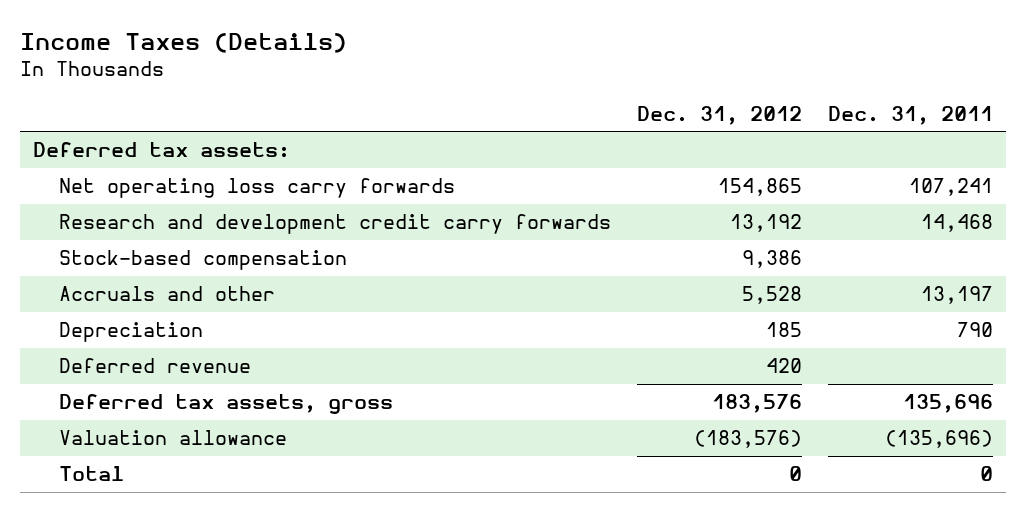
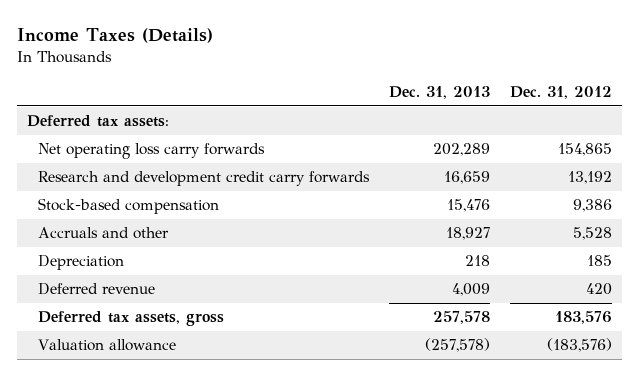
[828,105,994,125] Dec. 31, 2011 -> none
none -> [389,85,491,99] Dec. 31, 2013
[59,466,125,482] Total -> none

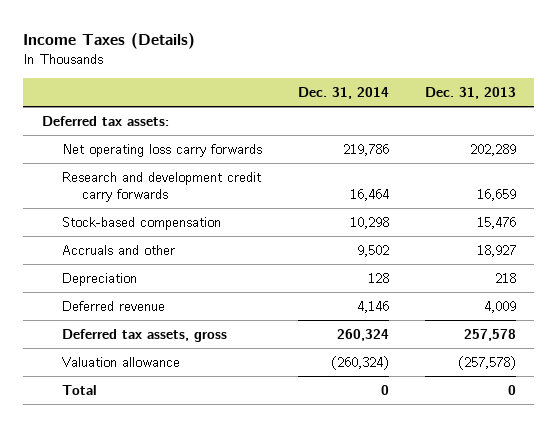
[509,85,612,99] Dec. 31, 2012 -> none
none -> [297,87,389,100] Dec. 31, 2014
none -> [61,384,97,395] Total

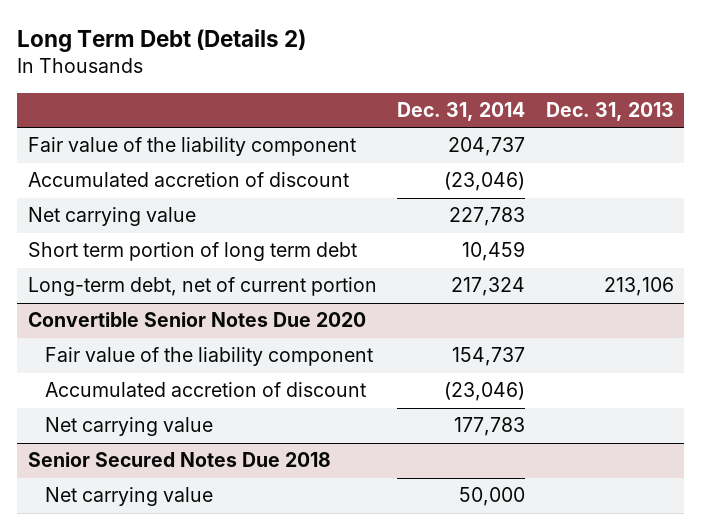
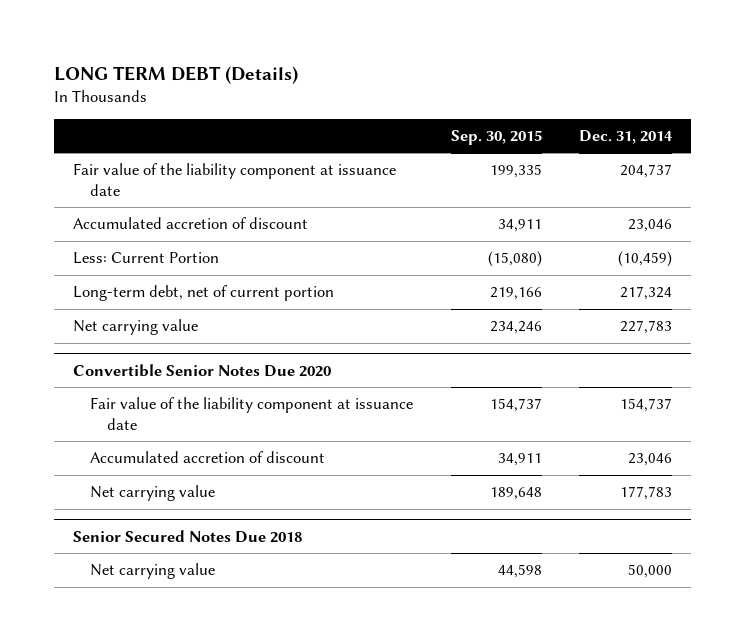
[17,29,307,53] Long Term Debt (Details 2) -> [54,65,299,84] LONG TERM DEBT (Details)
[546,102,675,122] Dec. 31, 2013 -> none
none -> [450,129,542,145] Sep. 30, 2015
[27,242,357,262] Short term portion of long term debt -> none
[27,137,356,157] Fair value of the liability component -> [72,163,396,196] Fair value of the liability component at issuance date
[444,172,526,192] (23,046) -> [628,219,673,233] 23,046
none -> [72,252,219,265] Less: Current Portion
[27,207,196,227] Net carrying value -> [72,319,198,336] Net carrying value
[45,347,374,367] Fair value of the liability component -> [89,397,413,430] Fair value of the liability component at issuance date
[444,382,526,402] (23,046) -> [628,453,673,467] 23,046

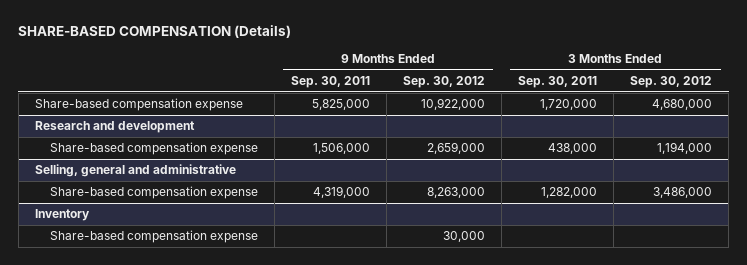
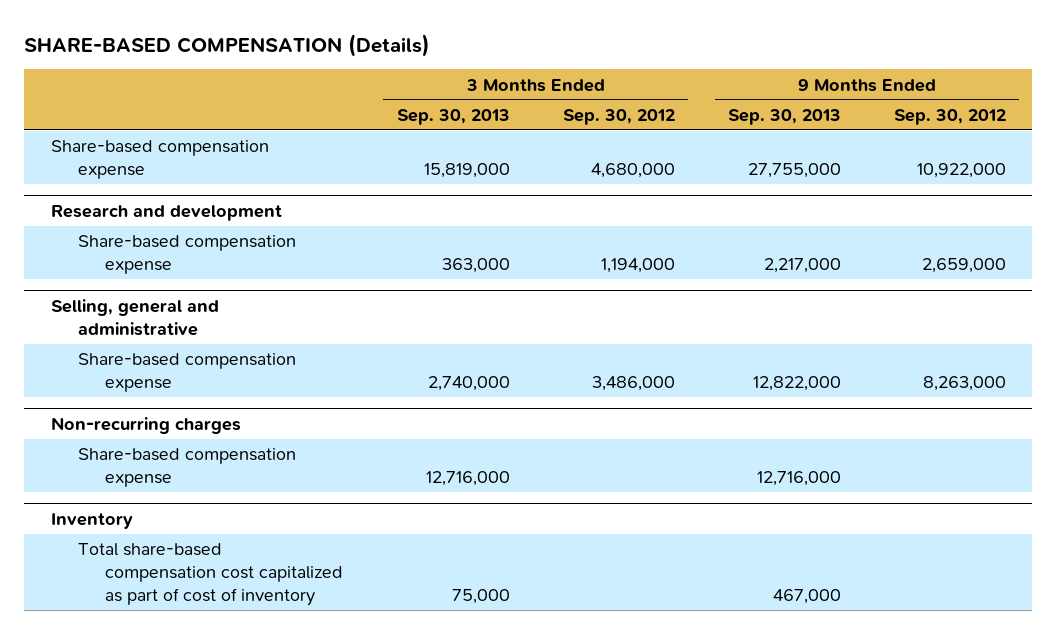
[291,76,371,89] Sep. 30, 2011 -> none
[518,76,598,89] Sep. 30, 2011 -> none
none -> [396,108,510,125] Sep. 30, 2013
none -> [727,108,841,125] Sep. 30, 2013
none -> [50,416,241,434] Non-recurring charges
none -> [78,448,297,488] Share-based compensation expense
[50,230,259,244] Share-based compensation expense -> none
none -> [78,543,344,606] Total share-based compensation cost capitalized as part of cost of inventory

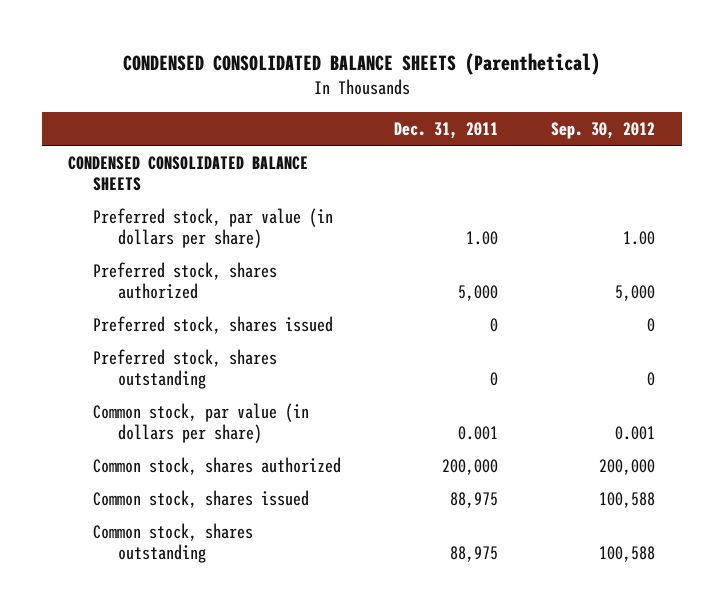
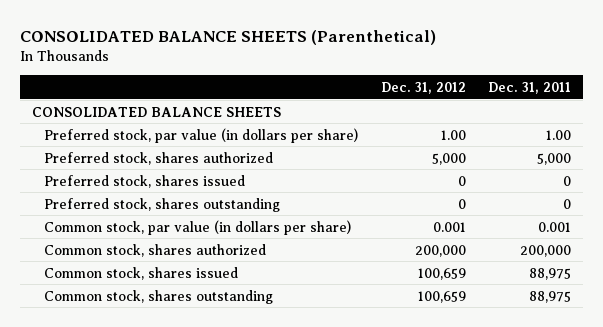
[122,52,600,75] CONDENSED CONSOLIDATED BALANCE SHEETS (Parenthetical) -> [20,30,437,46] CONSOLIDATED BALANCE SHEETS (Parenthetical)
[551,121,656,139] Sep. 30, 2012 -> none
none -> [380,82,466,95] Dec. 31, 2012
[68,155,309,192] CONDENSED CONSOLIDATED BALANCE SHEETS -> [31,106,281,117] CONSOLIDATED BALANCE SHEETS

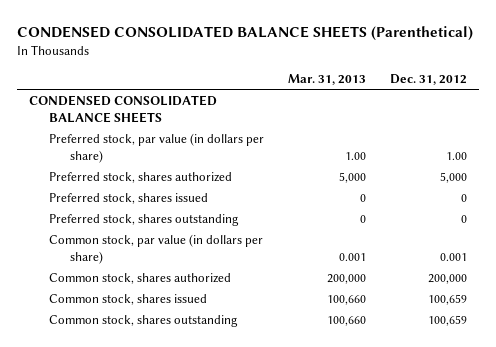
[20,30,437,46] CONSOLIDATED BALANCE SHEETS (Parenthetical) -> [17,26,474,42] CONDENSED CONSOLIDATED BALANCE SHEETS (Parenthetical)
[488,82,572,95] Dec. 31, 2011 -> none
none -> [288,74,367,86] Mar. 31, 2013
[31,106,281,117] CONSOLIDATED BALANCE SHEETS -> [29,94,218,123] CONDENSED CONSOLIDATED BALANCE SHEETS

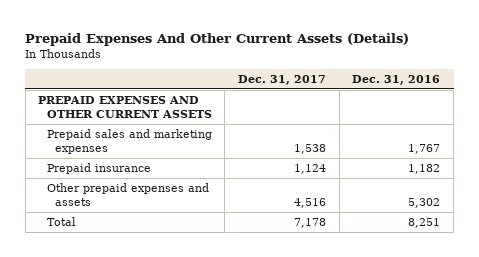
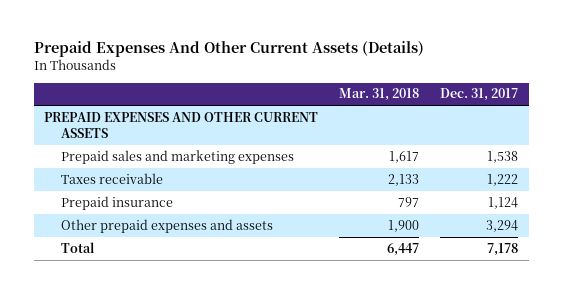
[352,74,441,85] Dec. 31, 2016 -> none
none -> [339,88,420,102] Mar. 31, 2018
none -> [61,172,164,184] Taxes receivable
[293,198,326,209] 4,516 -> [486,219,519,232] 3,294

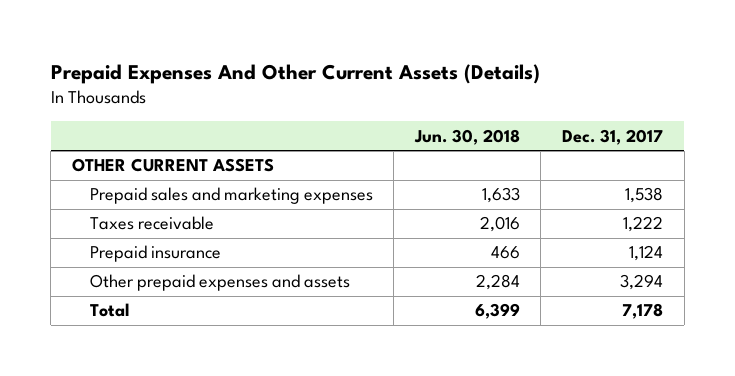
[339,88,420,102] Mar. 31, 2018 -> none
none -> [413,128,520,145] Jun. 30, 2018
[44,111,319,139] PREPAID EXPENSES AND OTHER CURRENT ASSETS -> [71,158,274,173] OTHER CURRENT ASSETS

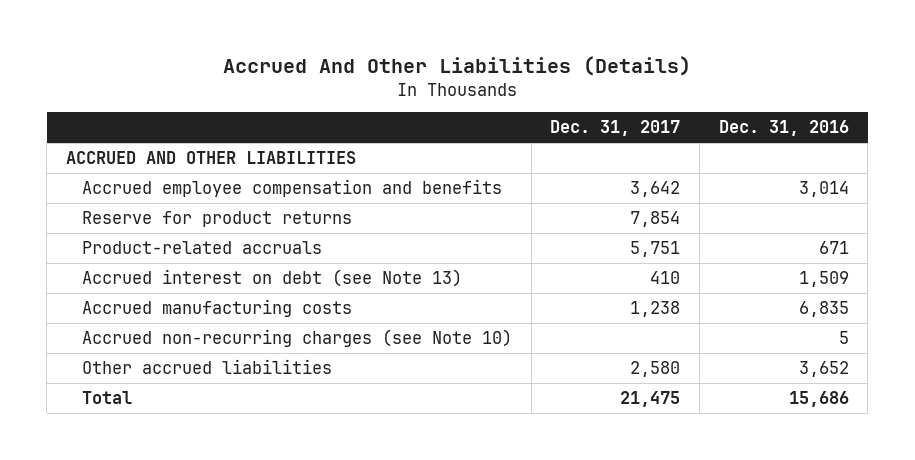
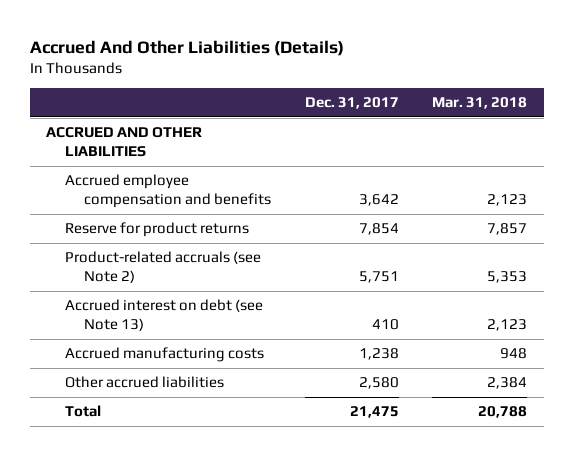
[718,120,849,137] Dec. 31, 2016 -> none
none -> [432,97,528,110] Mar. 31, 2018
[81,240,322,254] Product-related accruals -> [65,251,262,284] Product-related accruals (see Note 2)
[81,328,512,347] Accrued non-recurring charges (see Note 10) -> none

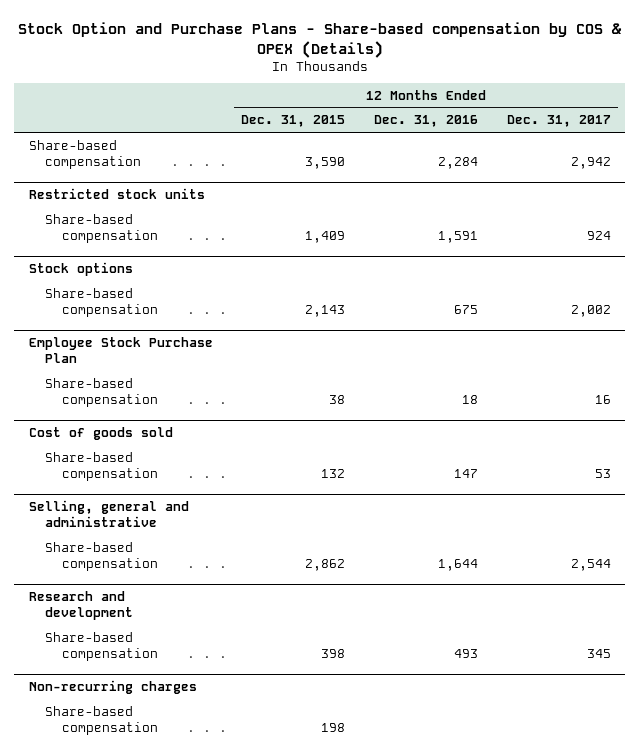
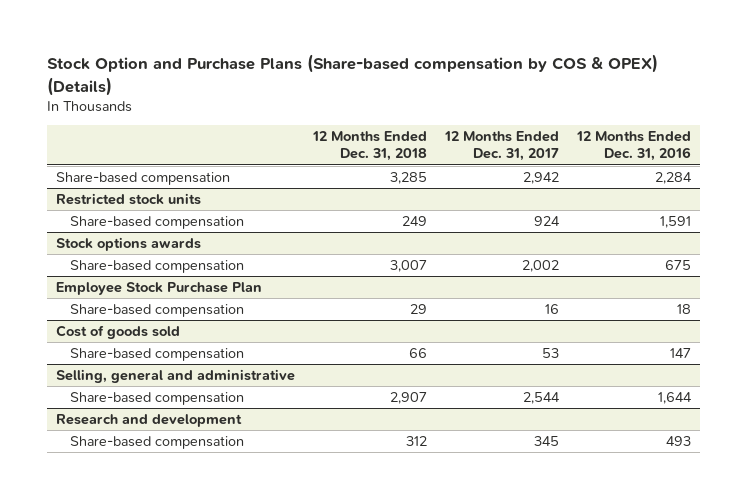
[17,21,622,58] Stock Option and Purchase Plans - Share-based compensation by COS & OPEX (Details) -> [47,54,659,96] Stock Option and Purchase Plans (Share-based compensation by COS & OPEX) (Details)
[241,115,346,128] Dec. 31, 2015 -> none
none -> [312,131,428,162] 12 Months Ended Dec. 31, 2018
[28,261,133,276] Stock options -> [56,237,202,252] Stock options awards
[28,679,197,694] Non-recurring charges -> none
[45,705,159,735] Share-based compensation -> none

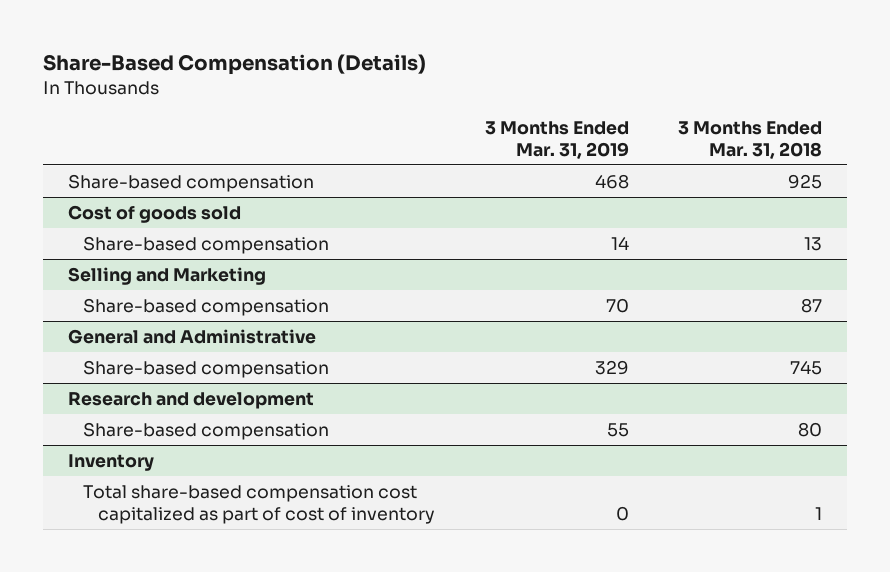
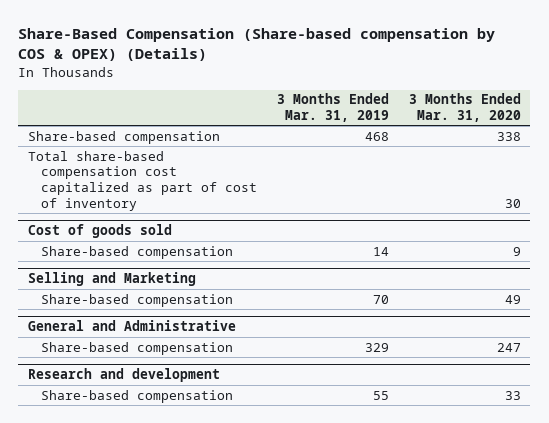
[43,54,427,76] Share-Based Compensation (Details) -> [18,27,496,61] Share-Based Compensation (Share-based compensation by COS & OPEX) (Details)
[678,120,823,159] 3 Months Ended Mar. 31, 2018 -> none
none -> [408,93,521,123] 3 Months Ended Mar. 31, 2020
none -> [28,150,258,212] Total share-based compensation cost capitalized as part of cost of inventory
[67,454,154,472] Inventory -> none
[83,485,436,524] Total share-based compensation cost capitalized as part of cost of inventory -> none

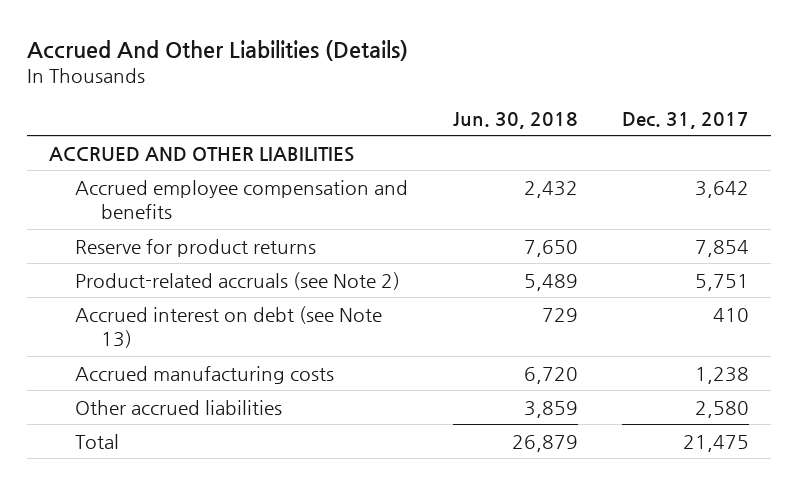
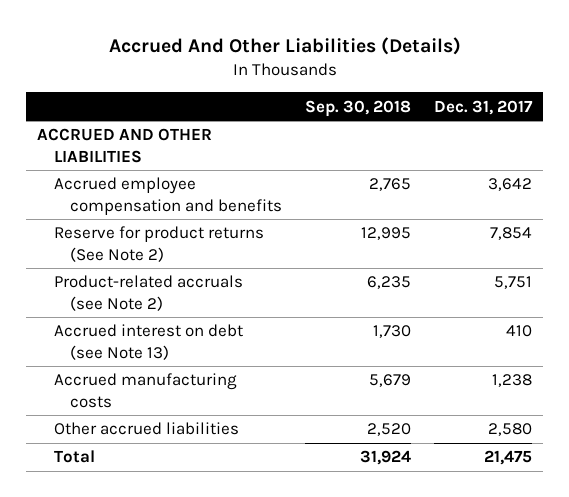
[452,111,578,129] Jun. 30, 2018 -> none
none -> [304,99,411,117] Sep. 30, 2018
[75,238,317,257] Reserve for product returns -> [53,226,264,262] Reserve for product returns (See Note 2)

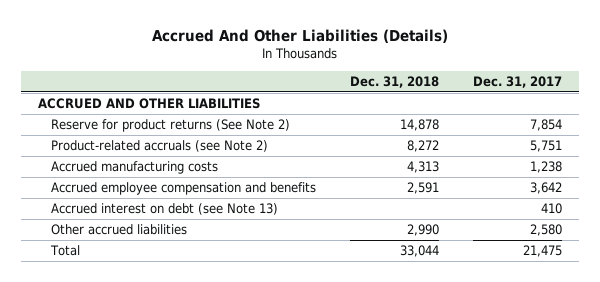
[304,99,411,117] Sep. 30, 2018 -> none
none -> [349,75,439,88] Dec. 31, 2018
[53,177,282,215] Accrued employee compensation and benefits -> [50,182,316,196] Accrued employee compensation and benefits
[53,324,243,360] Accrued interest on debt (see Note 13) -> [50,203,278,216] Accrued interest on debt (see Note 13)

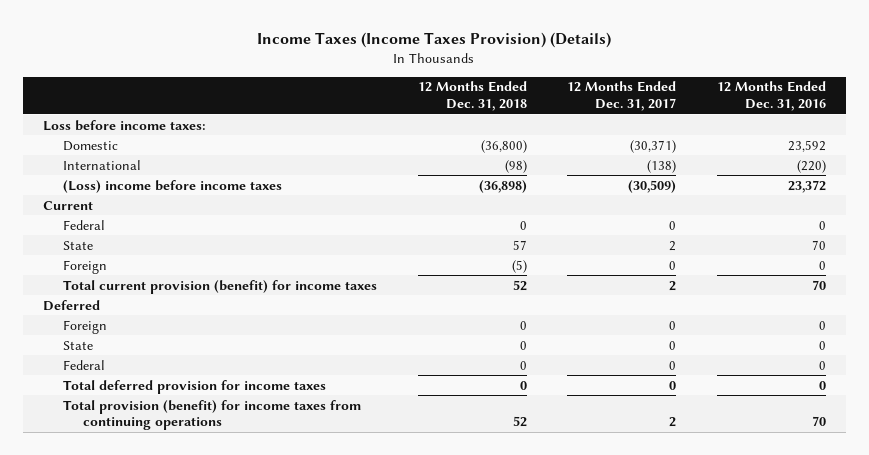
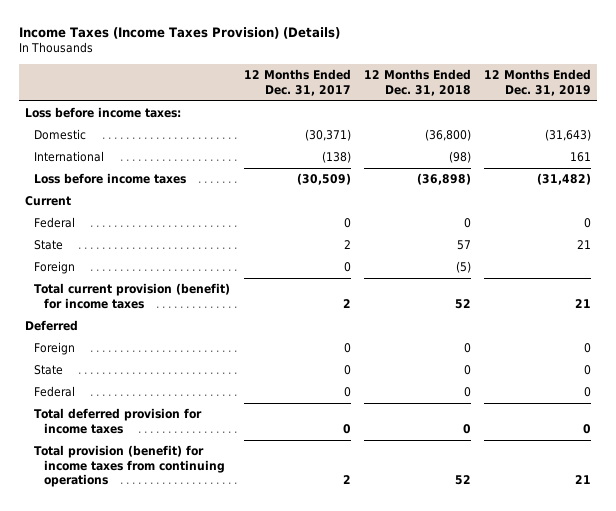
[716,81,826,112] 12 Months Ended Dec. 31, 2016 -> none
none -> [483,69,591,96] 12 Months Ended Dec. 31, 2019
[63,179,283,193] (Loss) income before income taxes -> [34,173,187,185] Loss before income taxes

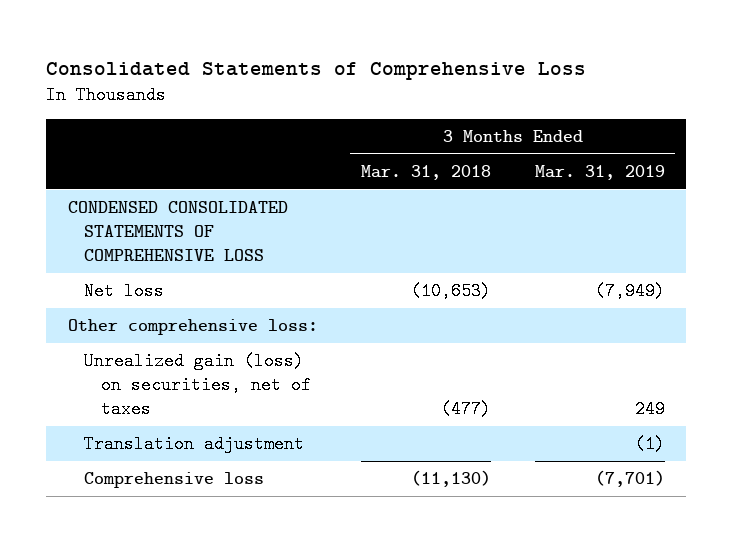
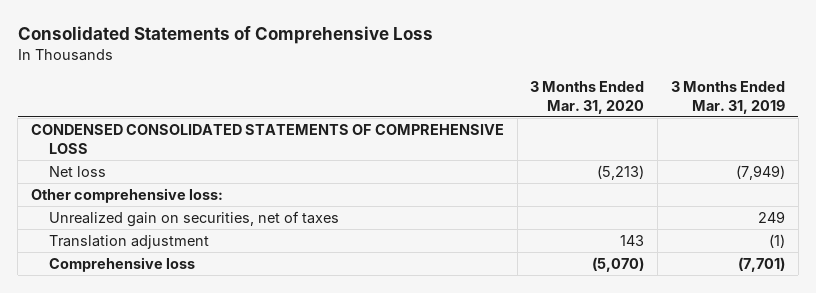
[361,165,492,181] Mar. 31, 2018 -> none
none -> [530,80,645,114] 3 Months Ended Mar. 31, 2020
[84,352,311,419] Unrealized gain (loss) on securities, net of taxes -> [48,210,339,227] Unrealized gain on securities, net of taxes

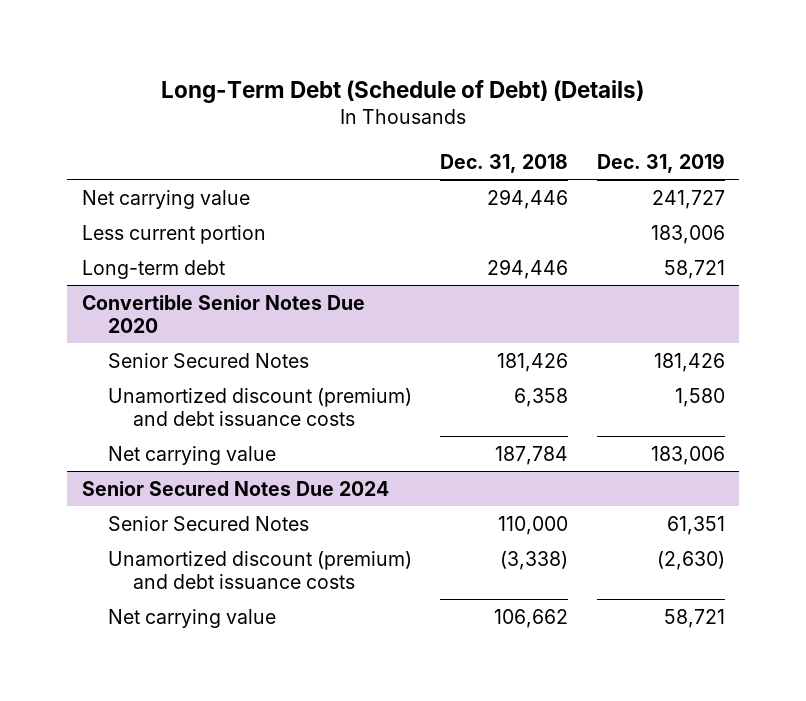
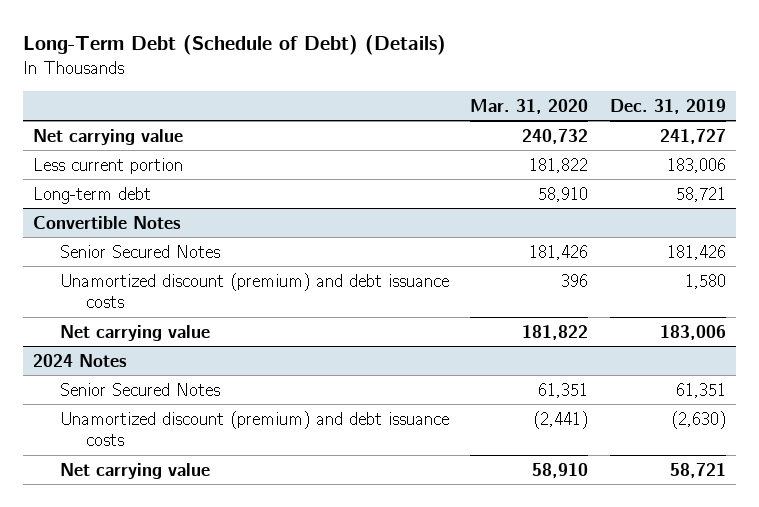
[440,153,569,173] Dec. 31, 2018 -> none
none -> [470,98,589,114] Mar. 31, 2020
[81,294,365,333] Convertible Senior Notes Due 2020 -> [33,215,182,229] Convertible Notes
[81,480,389,496] Senior Secured Notes Due 2024 -> [33,353,128,367] 2024 Notes

